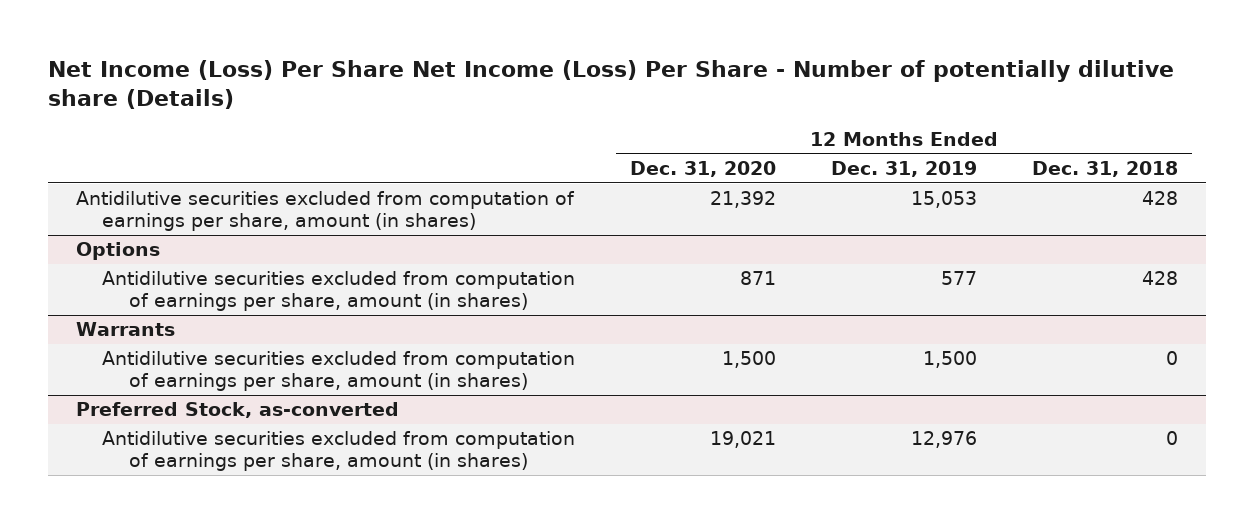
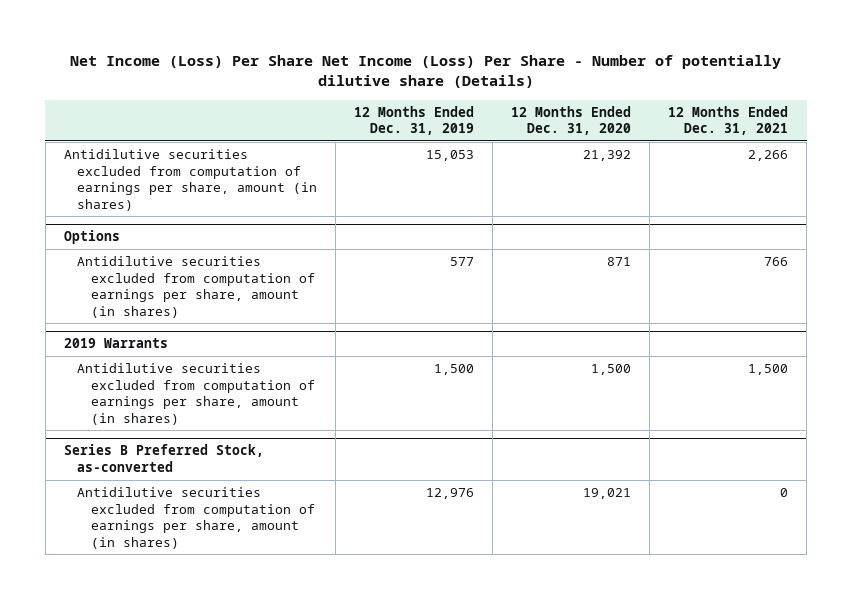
[1032,160,1179,177] Dec. 31, 2018 -> none
none -> [668,105,789,136] 12 Months Ended Dec. 31, 2021
[75,322,175,337] Warrants -> [63,338,168,349] 2019 Warrants
[75,402,399,419] Preferred Stock, as-converted -> [63,444,264,472] Series B Preferred Stock, as-converted

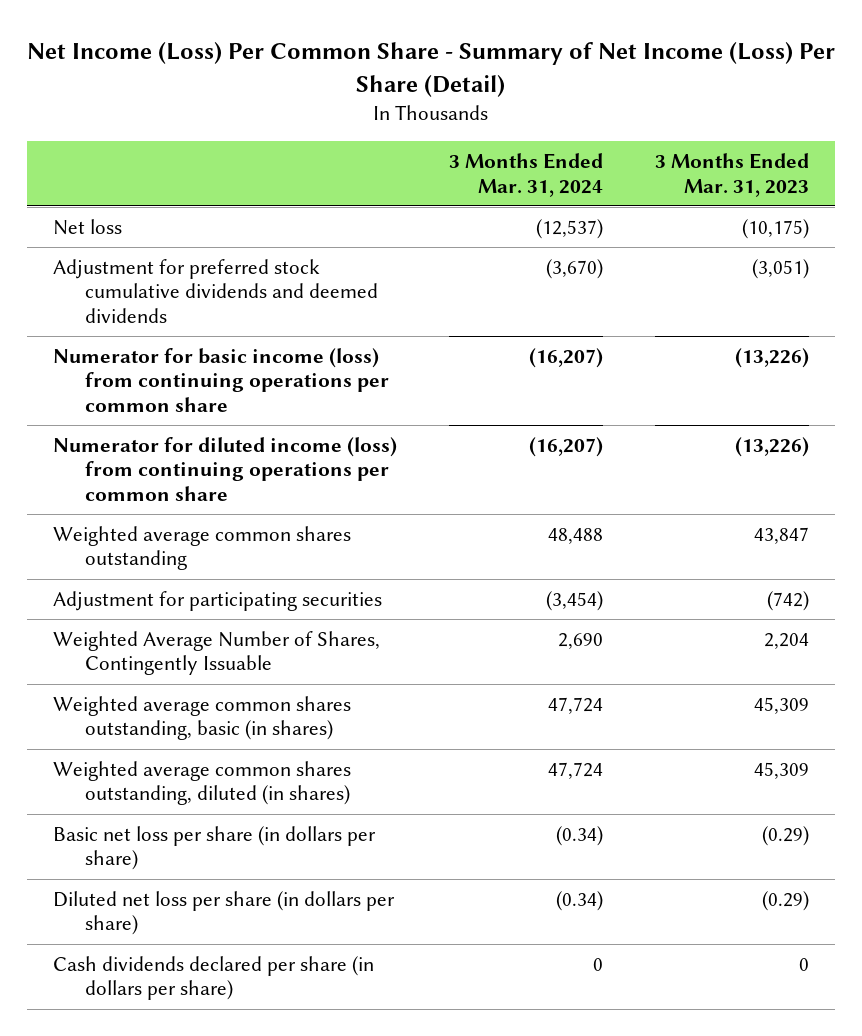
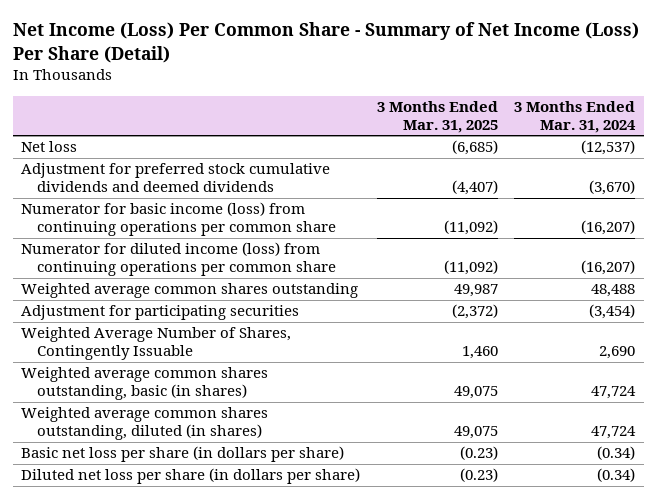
[655,153,810,197] 3 Months Ended Mar. 31, 2023 -> none
none -> [376,100,498,133] 3 Months Ended Mar. 31, 2025
[52,955,374,1001] Cash dividends declared per share (in dollars per share) -> none

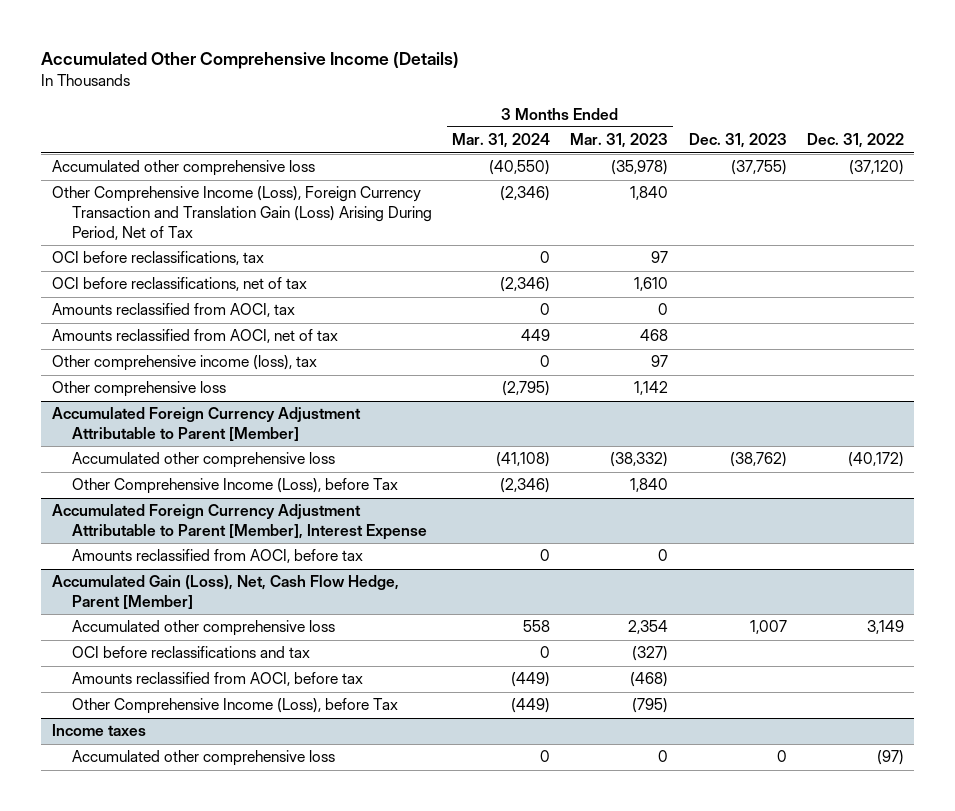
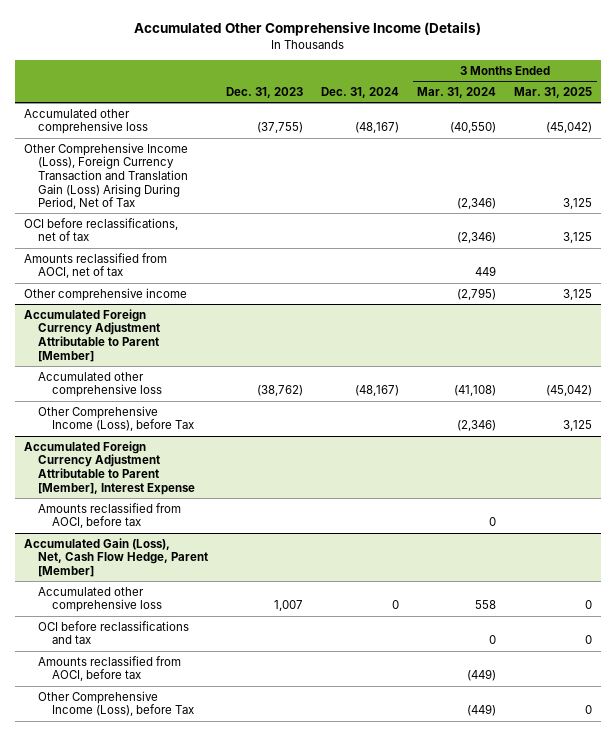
[570,133,669,149] Mar. 31, 2023 -> none
[806,133,904,149] Dec. 31, 2022 -> none
none -> [321,87,400,99] Dec. 31, 2024
none -> [514,87,593,99] Mar. 31, 2025
[51,251,264,266] OCI before reclassifications, tax -> none
[51,303,295,318] Amounts reclassified from AOCI, tax -> none
[51,355,317,372] Other comprehensive income (loss), tax -> none
[51,381,226,398] Other comprehensive loss -> [23,287,187,301] Other comprehensive income
[51,724,146,737] Income taxes -> none
[72,750,336,767] Accumulated other comprehensive loss -> none

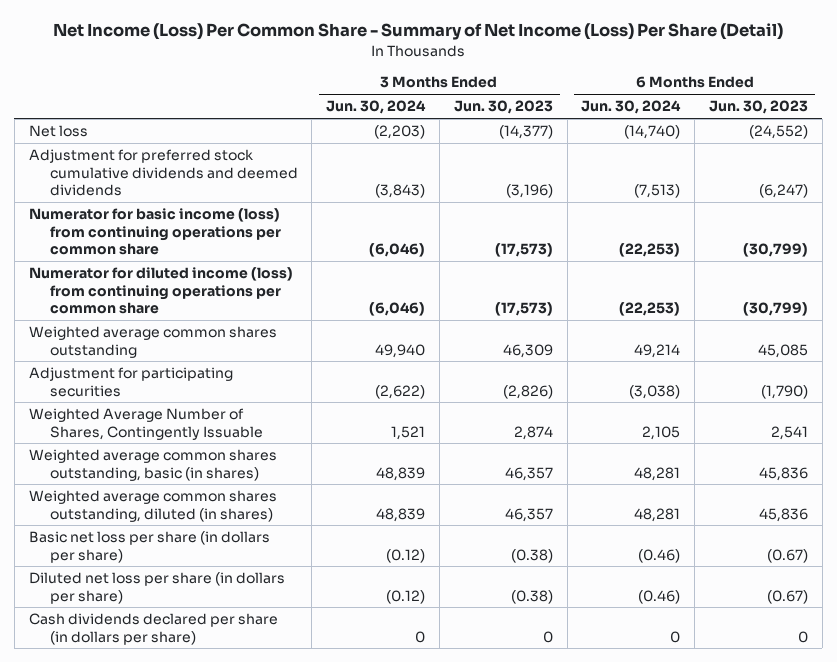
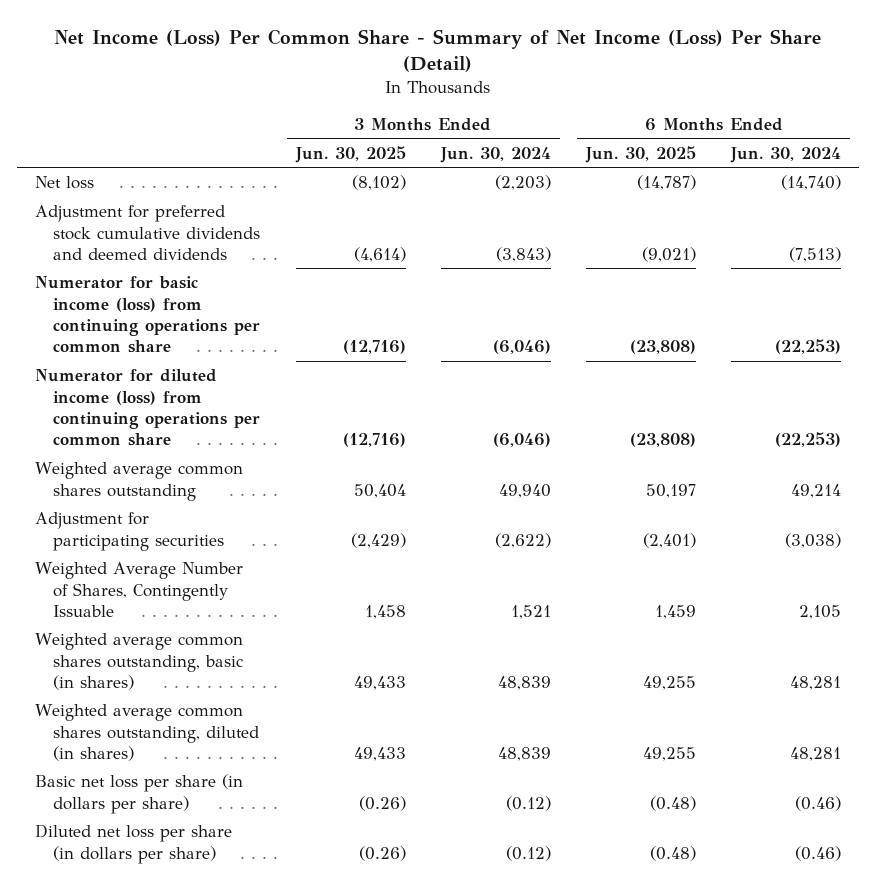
[453,100,553,115] Jun. 30, 2023 -> none
[708,100,808,115] Jun. 30, 2023 -> none
none -> [294,145,406,163] Jun. 30, 2025
none -> [584,145,696,163] Jun. 30, 2025
[28,613,278,645] Cash dividends declared per share (in dollars per share) -> none

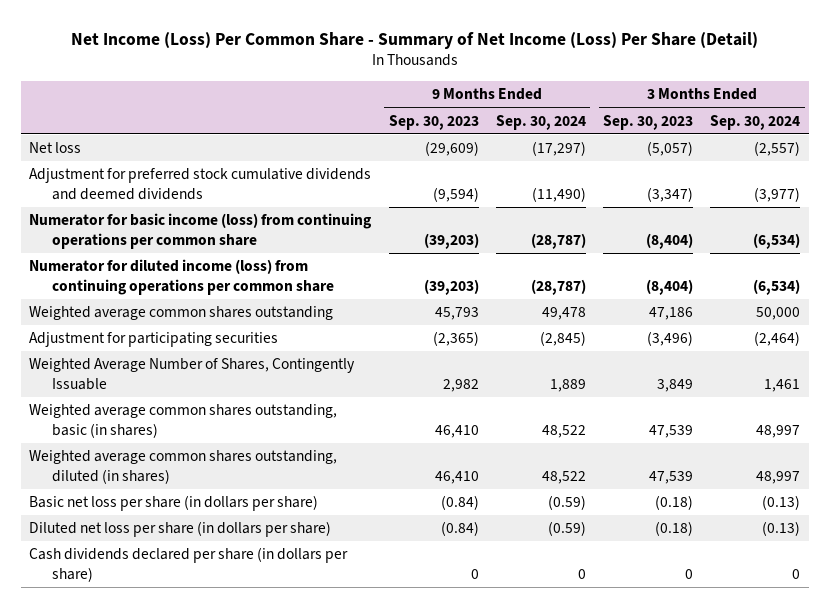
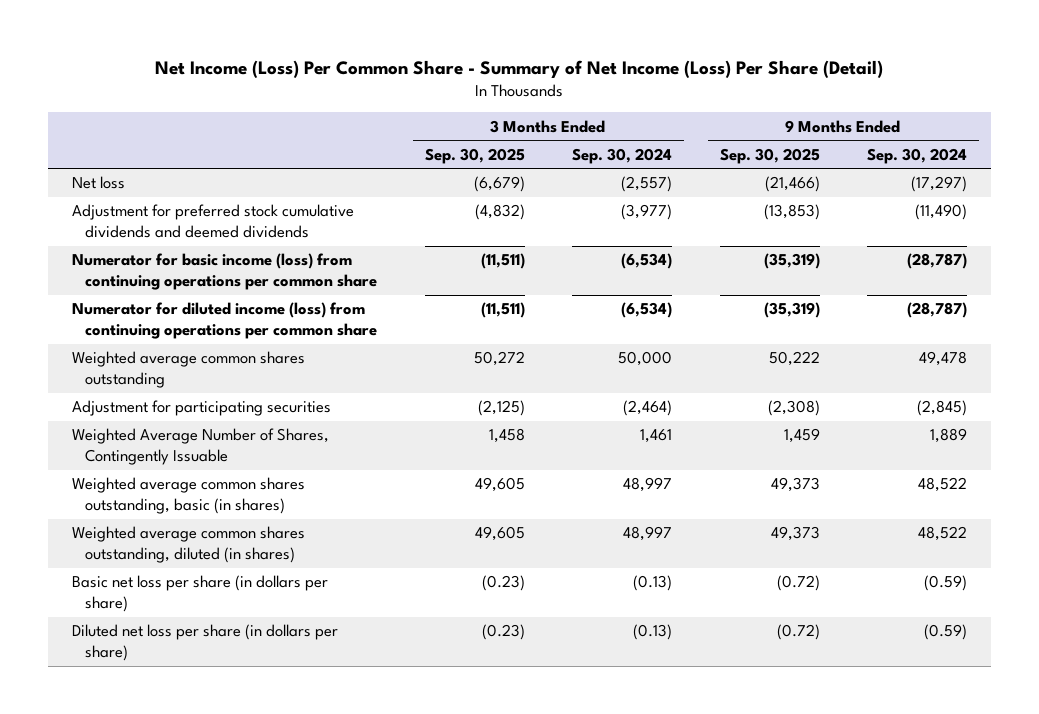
[388,114,479,130] Sep. 30, 2023 -> none
[603,114,694,130] Sep. 30, 2023 -> none
none -> [424,147,525,164] Sep. 30, 2025
none -> [719,147,820,164] Sep. 30, 2025
[29,547,349,582] Cash dividends declared per share (in dollars per share) -> none

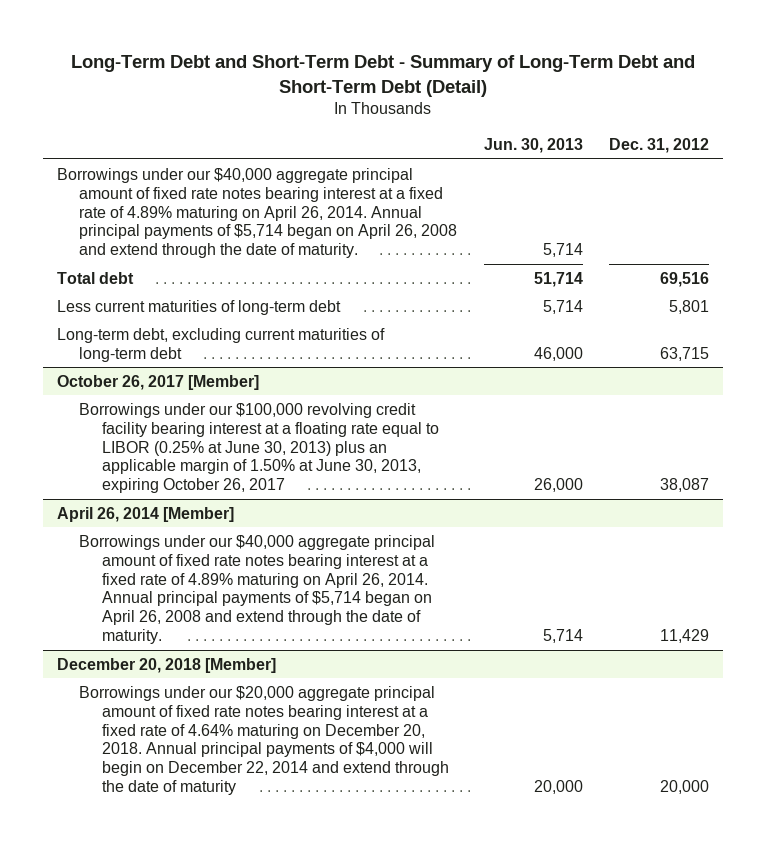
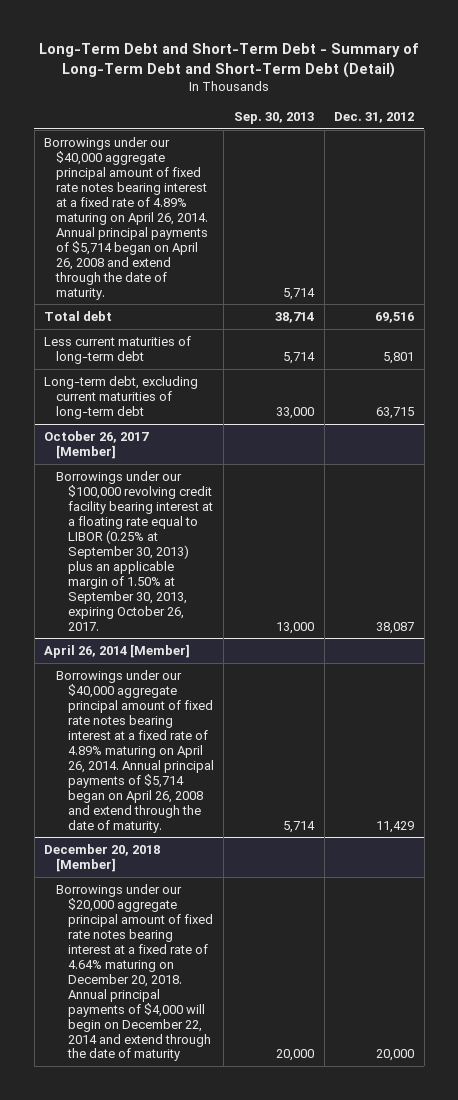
[483,138,583,154] Jun. 30, 2013 -> none
none -> [233,111,314,124] Sep. 30, 2013
[79,402,439,494] Borrowings under our $100,000 revolving credit facility bearing interest at a floating rate equal to LIBOR (0.25% at June 30, 2013) plus an applicable margin of 1.50% at June 30, 2013, expiring October 26, 2017 -> [55,470,213,631] Borrowings under our $100,000 revolving credit facility bearing interest at a floating rate equal to LIBOR (0.25% at September 30, 2013) plus an applicable margin of 1.50% at September 30, 2013, expiring October 26, 2017.

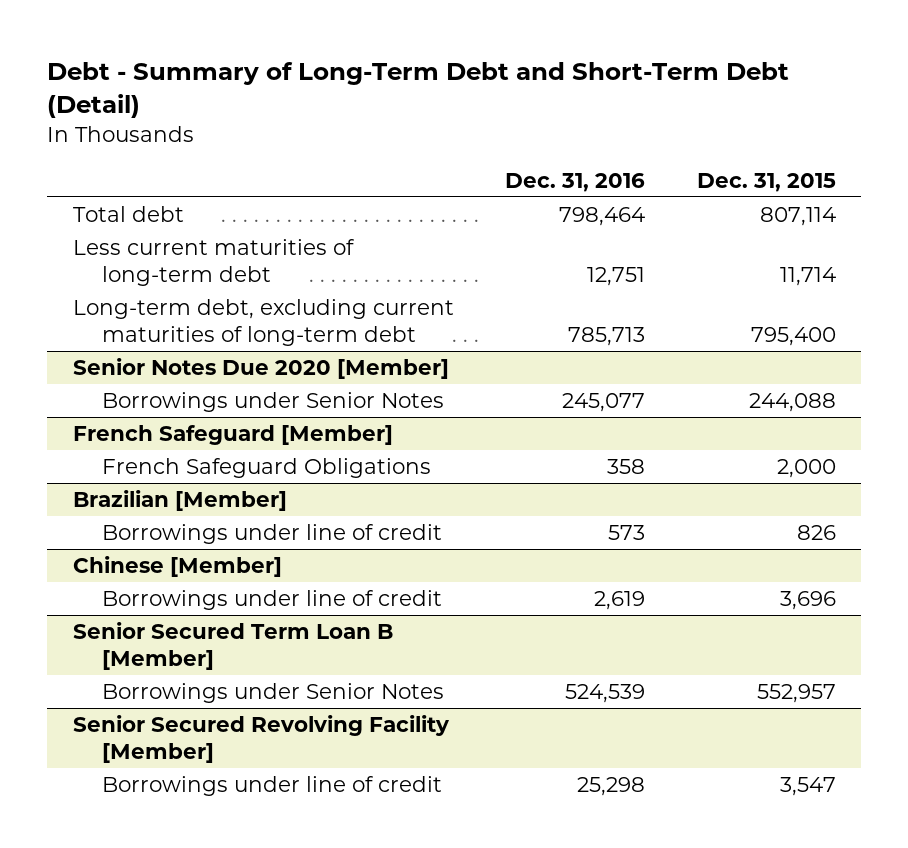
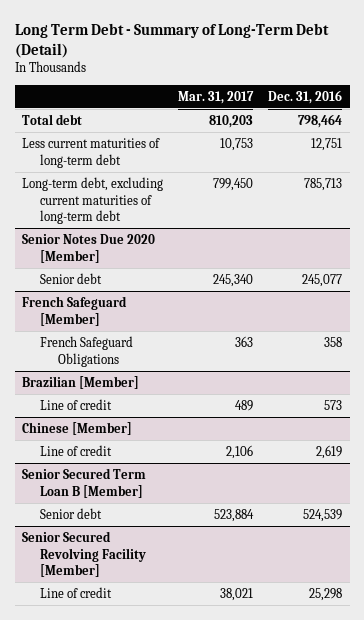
[46,61,789,119] Debt - Summary of Long-Term Debt and Short-Term Debt (Detail) -> [14,22,329,58] Long Term Debt - Summary of Long-Term Debt (Detail)
[696,172,836,192] Dec. 31, 2015 -> none
none -> [178,90,255,104] Mar. 31, 2017
[102,392,445,413] Borrowings under Senior Notes -> [40,272,103,284] Senior debt
[102,524,443,545] Borrowings under line of credit -> [40,398,113,410] Line of credit
[102,590,443,611] Borrowings under line of credit -> [40,444,113,456] Line of credit
[102,683,445,704] Borrowings under Senior Notes -> [40,507,103,519] Senior debt
[102,776,443,797] Borrowings under line of credit -> [40,586,113,598] Line of credit

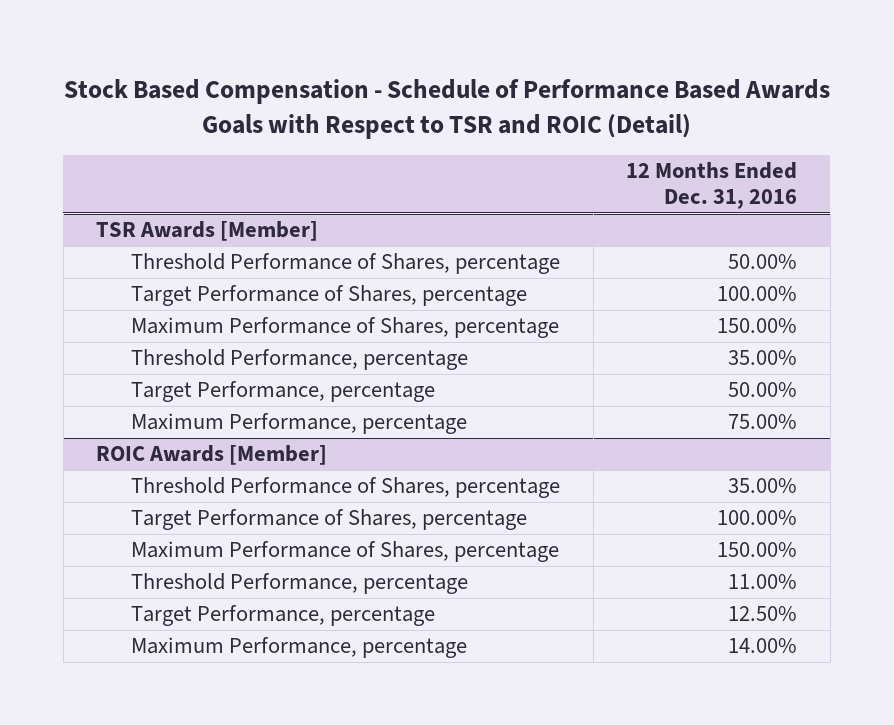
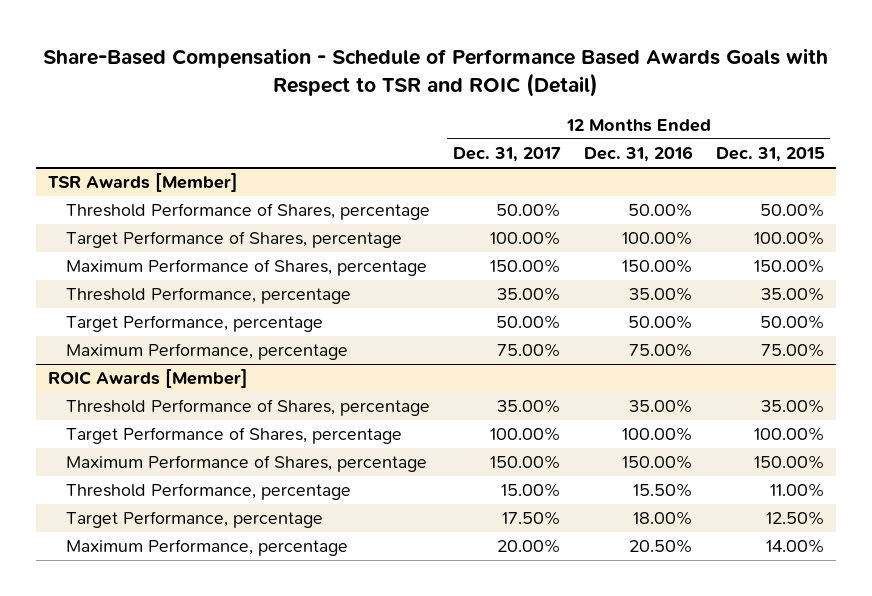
[63,78,830,139] Stock Based Compensation - Schedule of Performance Based Awards Goals with Respect to TSR and ROIC (Detail) -> [43,48,829,98] Share-Based Compensation - Schedule of Performance Based Awards Goals with Respect to TSR and ROIC (Detail)
none -> [453,147,562,163] Dec. 31, 2017
none -> [715,147,825,163] Dec. 31, 2015
[728,574,798,590] 11.00% -> [632,483,693,498] 15.50%
[728,606,798,622] 12.50% -> [632,511,693,526] 18.00%
[728,638,798,654] 14.00% -> [628,539,693,554] 20.50%

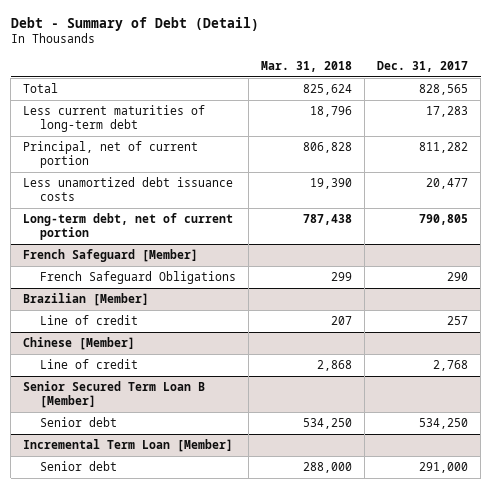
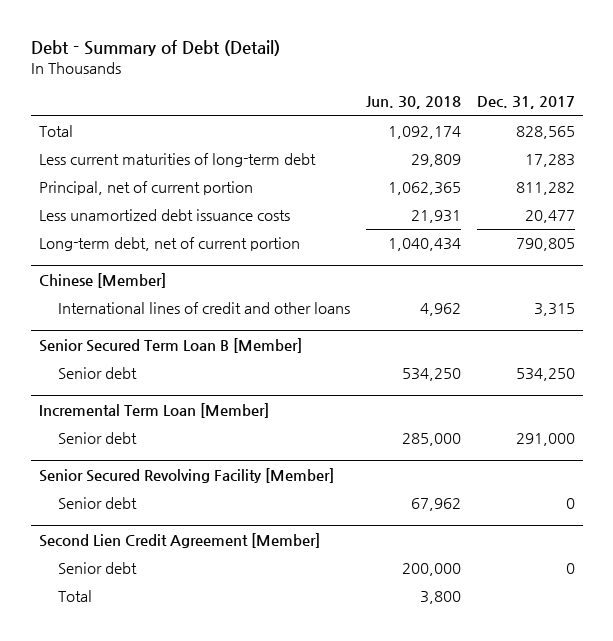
[261,60,353,72] Mar. 31, 2018 -> none
none -> [365,96,461,110] Jun. 30, 2018
[23,249,199,263] French Safeguard [Member] -> none
[40,271,237,285] French Safeguard Obligations -> none
[23,293,150,307] Brazilian [Member] -> none
[40,315,139,326] Line of credit -> none
[40,359,139,370] Line of credit -> [58,302,351,315] International lines of credit and other loans
[433,360,469,372] 2,768 -> [533,303,575,317] 3,315
none -> [38,468,334,484] Senior Secured Revolving Facility [Member]
none -> [58,497,138,510] Senior debt
none -> [38,533,320,549] Second Lien Credit Agreement [Member]
none -> [58,562,138,575] Senior debt
none -> [58,590,93,603] Total

